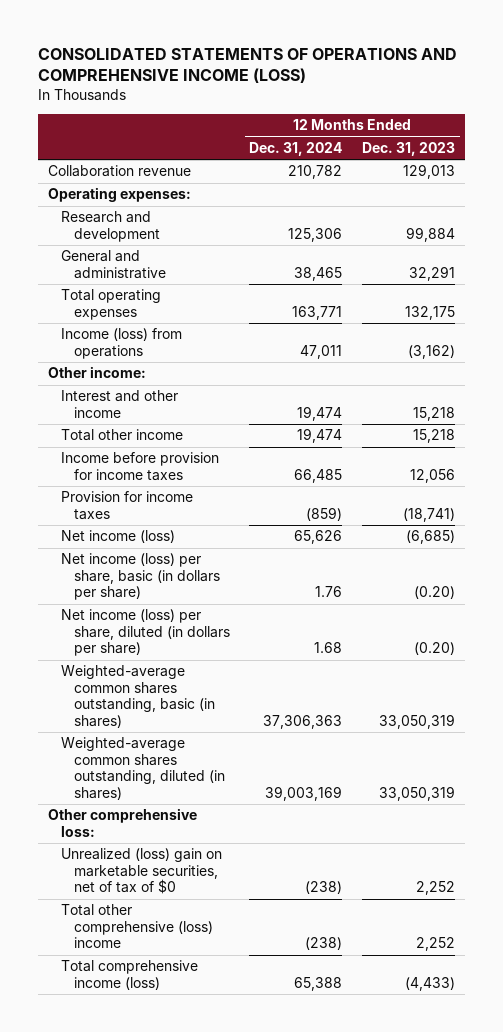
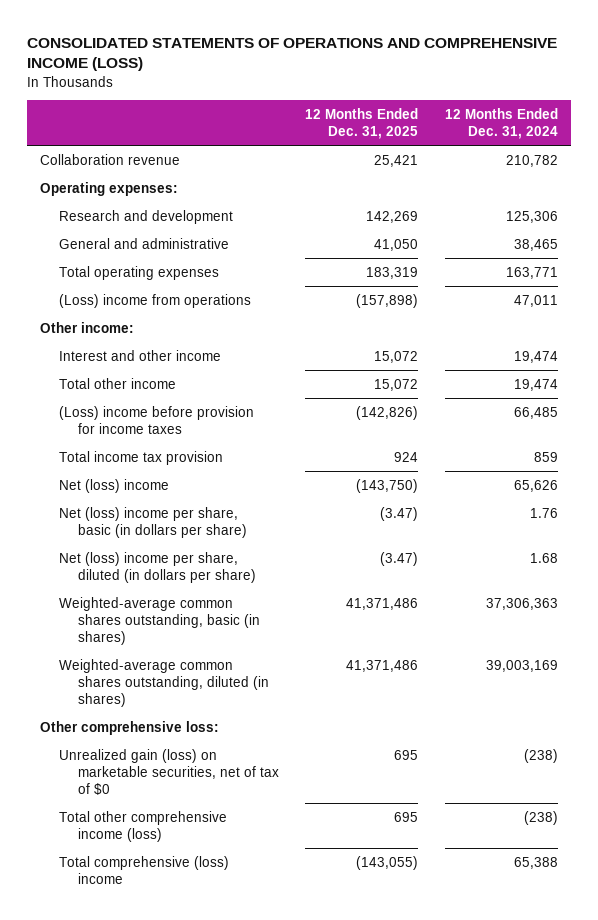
[361,142,455,157] Dec. 31, 2023 -> none
none -> [305,107,419,139] 12 Months Ended Dec. 31, 2025
[60,328,182,359] Income (loss) from operations -> [58,293,251,308] (Loss) income from operations
[60,452,219,481] Income before provision for income taxes -> [58,405,254,434] (Loss) income before provision for income taxes
[60,491,193,520] Provision for income taxes -> [58,450,223,465] Total income tax provision
[306,506,343,521] (859) -> [533,451,558,462] 859
[60,530,175,544] Net income (loss) -> [58,478,169,493] Net (loss) income
[60,553,220,601] Net income (loss) per share, basic (in dollars per share) -> [58,506,247,538] Net (loss) income per share, basic (in dollars per share)
[60,609,230,657] Net income (loss) per share, diluted (in dollars per share) -> [58,551,256,583] Net (loss) income per share, diluted (in dollars per share)
[60,848,222,895] Unrealized (loss) gain on marketable securities, net of tax of $0 -> [58,748,279,795] Unrealized gain (loss) on marketable securities, net of tax of $0
[60,904,213,949] Total other comprehensive (loss) income -> [58,810,227,842] Total other comprehensive income (loss)
[60,960,198,990] Total comprehensive income (loss) -> [58,855,229,884] Total comprehensive (loss) income

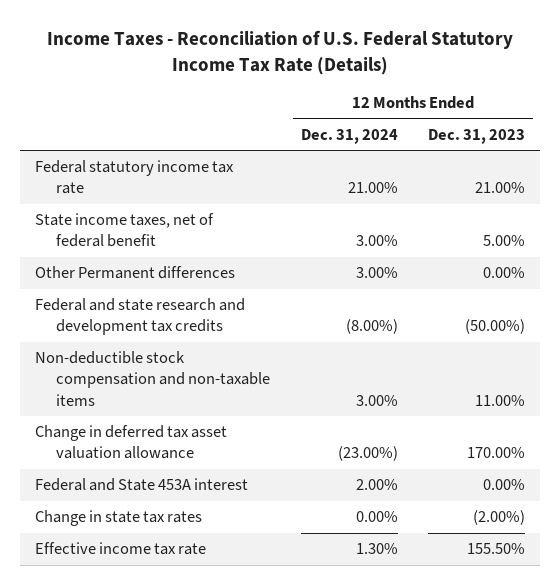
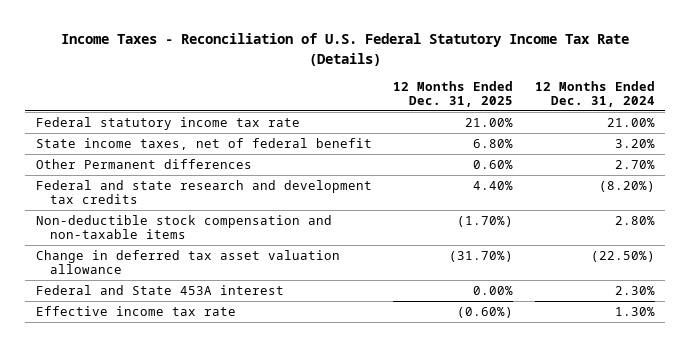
[428,128,526,144] Dec. 31, 2023 -> none
none -> [393,80,514,107] 12 Months Ended Dec. 31, 2025
[35,510,203,527] Change in state tax rates -> none
[355,235,398,247] 3.00% -> [614,138,655,148] 3.20%
[355,267,398,279] 3.00% -> [614,159,655,169] 2.70%
[345,319,398,335] (8.00%) -> [598,180,655,192] (8.20%)
[355,394,398,406] 3.00% -> [614,215,655,225] 2.80%
[337,446,398,462] (23.00%) -> [590,250,655,262] (22.50%)
[355,479,398,491] 2.00% -> [614,285,655,295] 2.30%

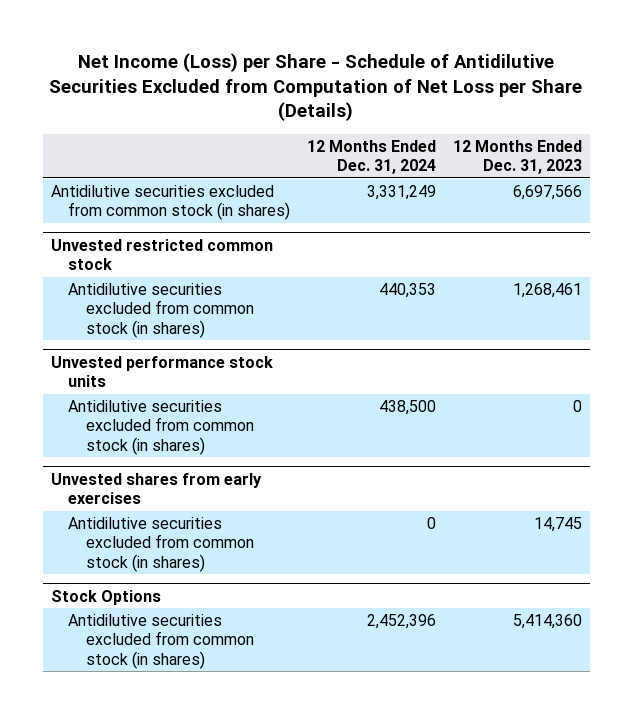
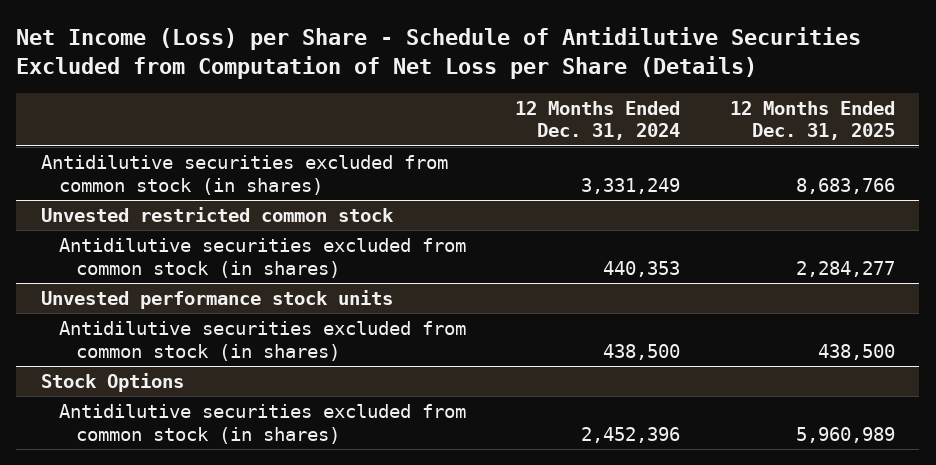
[452,139,582,175] 12 Months Ended Dec. 31, 2023 -> none
none -> [729,100,895,141] 12 Months Ended Dec. 31, 2025
[50,472,262,505] Unvested shares from early exercises -> none
[68,517,254,572] Antidilutive securities excluded from common stock (in shares) -> none

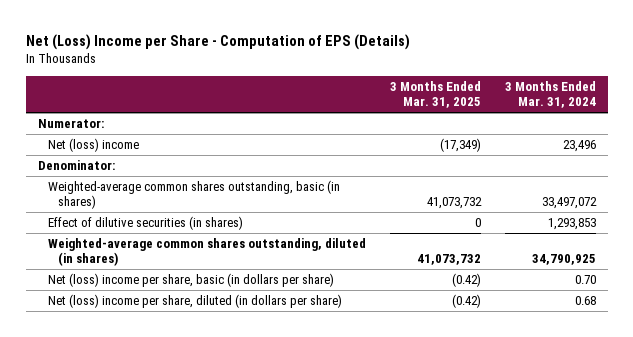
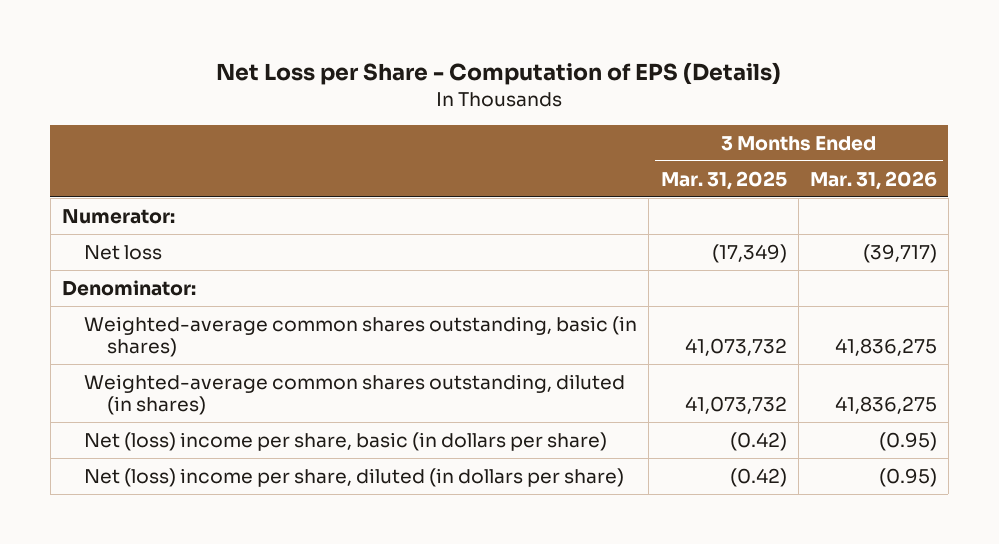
[25,33,410,50] Net (Loss) Income per Share - Computation of EPS (Details) -> [216,61,782,85] Net Loss per Share - Computation of EPS (Details)
[504,80,596,109] 3 Months Ended Mar. 31, 2024 -> none
none -> [809,170,937,190] Mar. 31, 2026
[48,138,140,153] Net (loss) income -> [84,244,163,260] Net loss
[48,216,244,231] Effect of dilutive securities (in shares) -> none

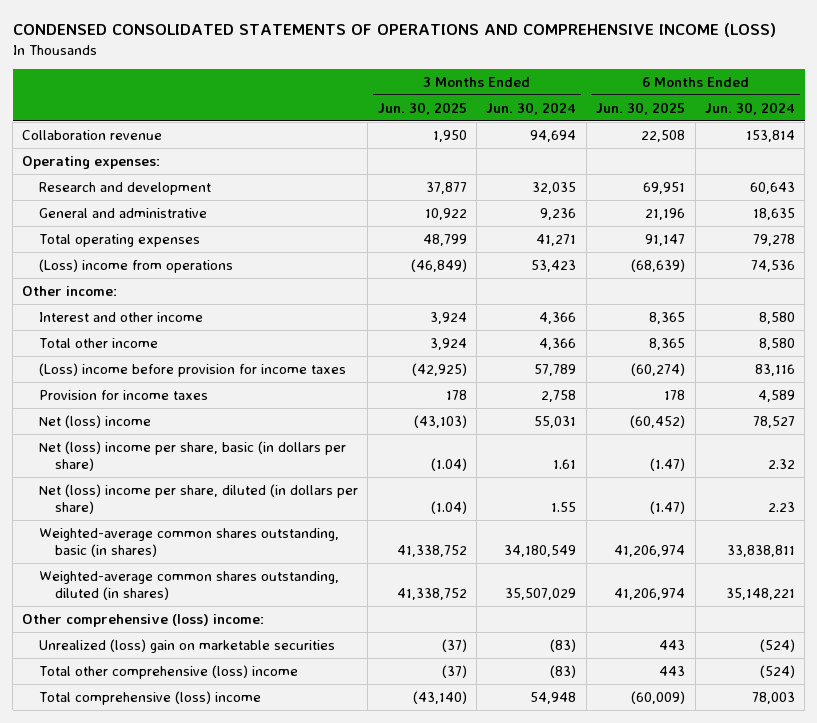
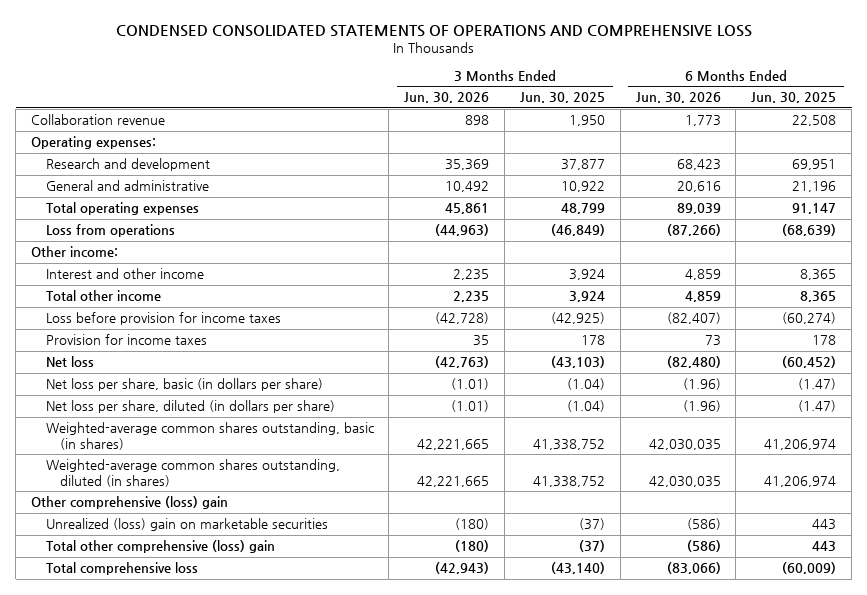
[12,23,776,38] CONDENSED CONSOLIDATED STATEMENTS OF OPERATIONS AND COMPREHENSIVE INCOME (LOSS) -> [115,25,752,38] CONDENSED CONSOLIDATED STATEMENTS OF OPERATIONS AND COMPREHENSIVE LOSS
[486,101,577,115] Jun. 30, 2024 -> none
[704,101,795,115] Jun. 30, 2024 -> none
none -> [404,92,490,104] Jun. 30, 2026
none -> [635,92,721,104] Jun. 30, 2026
[38,258,233,273] (Loss) income from operations -> [45,224,175,238] Loss from operations
[38,362,346,377] (Loss) income before provision for income taxes -> [45,312,281,326] Loss before provision for income taxes
[38,414,151,428] Net (loss) income -> [45,356,94,368] Net loss
[38,440,346,472] Net (loss) income per share, basic (in dollars per share) -> [45,378,323,392] Net loss per share, basic (in dollars per share)
[38,483,358,515] Net (loss) income per share, diluted (in dollars per share) -> [45,400,335,414] Net loss per share, diluted (in dollars per share)
[22,613,265,627] Other comprehensive (loss) income: -> [31,496,229,510] Other comprehensive (loss) gain
[38,664,298,679] Total other comprehensive (loss) income -> [45,540,275,554] Total other comprehensive (loss) gain
[38,690,261,705] Total comprehensive (loss) income -> [45,562,198,576] Total comprehensive loss

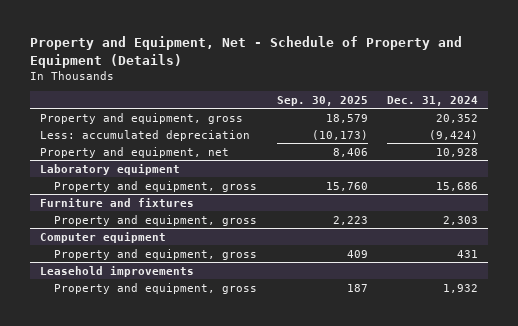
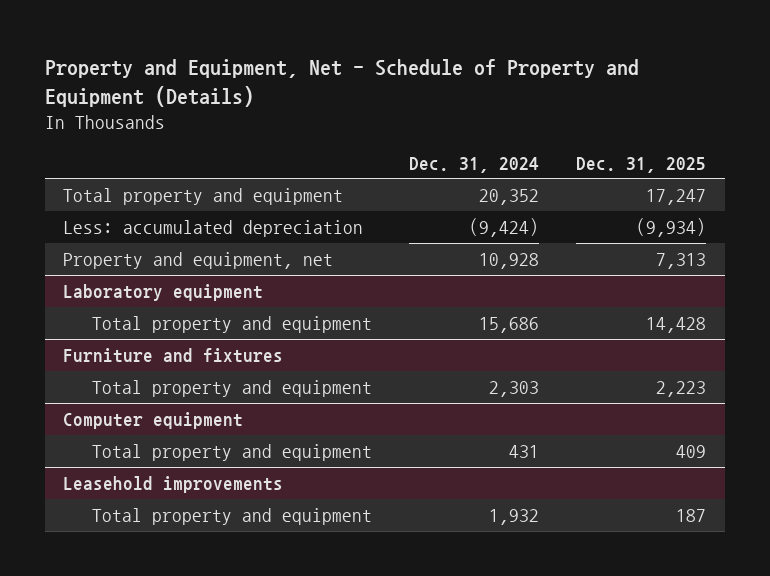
[276,95,368,106] Sep. 30, 2025 -> none
none -> [576,156,707,173] Dec. 31, 2025
[39,112,243,124] Property and equipment, gross -> [63,187,344,205] Total property and equipment
[54,180,258,192] Property and equipment, gross -> [92,315,373,333] Total property and equipment
[54,214,258,226] Property and equipment, gross -> [92,379,373,397] Total property and equipment
[54,248,258,260] Property and equipment, gross -> [92,443,373,461] Total property and equipment
[54,282,258,294] Property and equipment, gross -> [92,507,373,525] Total property and equipment

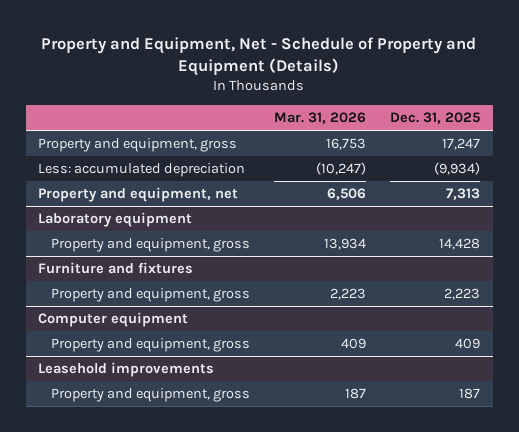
[409,156,540,173] Dec. 31, 2024 -> none
none -> [274,112,367,125] Mar. 31, 2026
[63,187,344,205] Total property and equipment -> [38,138,238,153] Property and equipment, gross
[92,315,373,333] Total property and equipment -> [51,238,251,253] Property and equipment, gross
[92,379,373,397] Total property and equipment -> [51,288,251,303] Property and equipment, gross
[92,443,373,461] Total property and equipment -> [51,338,251,353] Property and equipment, gross
[92,507,373,525] Total property and equipment -> [51,388,251,403] Property and equipment, gross

